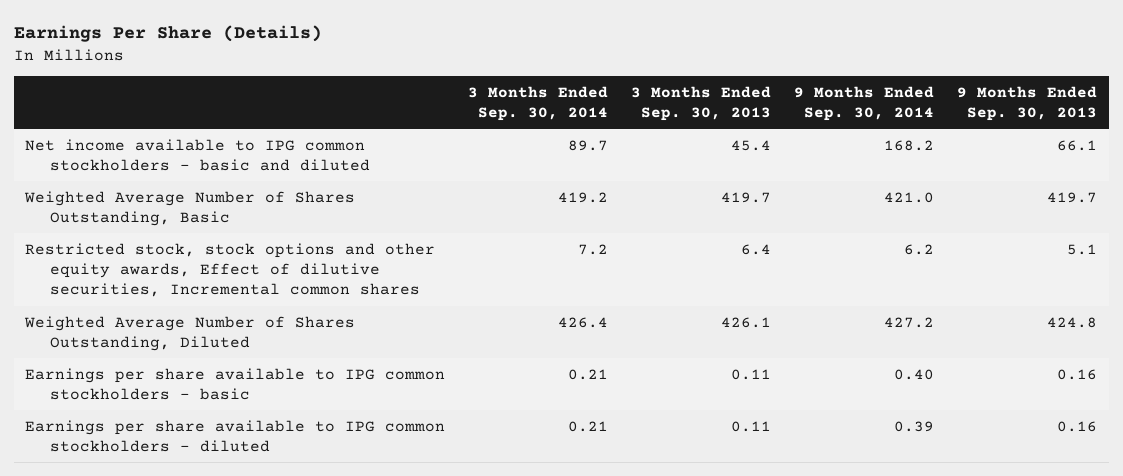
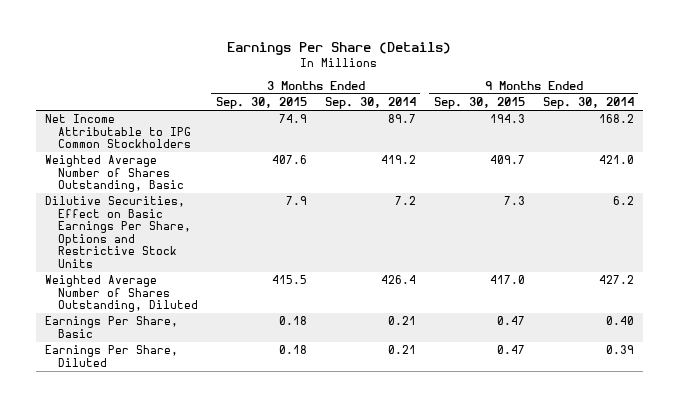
[631,85,772,121] 3 Months Ended Sep. 30, 2013 -> none
[957,85,1098,121] 9 Months Ended Sep. 30, 2013 -> none
none -> [215,97,307,110] Sep. 30, 2015
none -> [433,97,525,110] Sep. 30, 2015
[25,138,370,171] Net income available to IPG common stockholders - basic and diluted -> [44,114,191,149] Net Income Attributable to IPG Common Stockholders
[25,242,436,298] Restricted stock, stock options and other equity awards, Effect of dilutive securities, Incremental common shares -> [44,196,191,269] Dilutive Securities, Effect on Basic Earnings Per Share, Options and Restrictive Stock Units
[25,367,446,400] Earnings per share available to IPG common stockholders - basic -> [44,316,178,338] Earnings Per Share, Basic
[25,419,446,452] Earnings per share available to IPG common stockholders - diluted -> [44,345,178,367] Earnings Per Share, Diluted

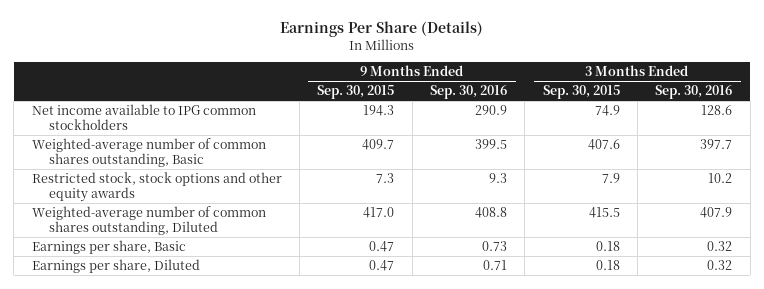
[324,97,416,110] Sep. 30, 2014 -> none
[542,97,634,110] Sep. 30, 2014 -> none
none -> [429,85,507,100] Sep. 30, 2016
none -> [655,85,733,100] Sep. 30, 2016
[44,114,191,149] Net Income Attributable to IPG Common Stockholders -> [31,104,256,130] Net income available to IPG common stockholders
[44,155,184,193] Weighted Average Number of Shares Outstanding, Basic -> [31,138,266,167] Weighted-average number of common shares outstanding, Basic
[44,196,191,269] Dilutive Securities, Effect on Basic Earnings Per Share, Options and Restrictive Stock Units -> [31,172,282,202] Restricted stock, stock options and other equity awards
[44,275,198,313] Weighted Average Number of Shares Outstanding, Diluted -> [31,206,266,235] Weighted-average number of common shares outstanding, Diluted
[44,316,178,338] Earnings Per Share, Basic -> [31,240,186,255] Earnings per share, Basic
[44,345,178,367] Earnings Per Share, Diluted -> [31,259,200,274] Earnings per share, Diluted

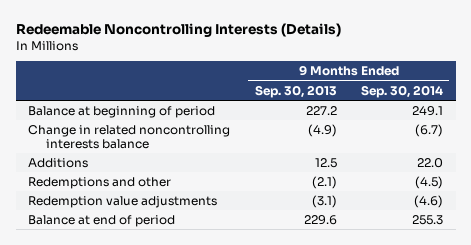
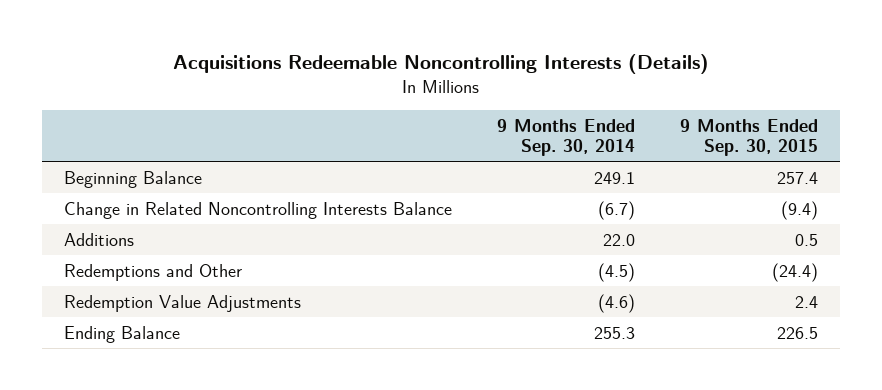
[15,22,341,37] Redeemable Noncontrolling Interests (Details) -> [173,54,710,75] Acquisitions Redeemable Noncontrolling Interests (Details)
[254,84,337,98] Sep. 30, 2013 -> none
none -> [679,118,818,157] 9 Months Ended Sep. 30, 2015
[27,106,215,119] Balance at beginning of period -> [64,170,203,188] Beginning Balance
[27,125,230,149] Change in related noncontrolling interests balance -> [64,201,453,219] Change in Related Noncontrolling Interests Balance
[27,177,171,190] Redemptions and other -> [64,263,243,281] Redemptions and Other
[27,196,217,209] Redemption value adjustments -> [64,294,302,312] Redemption Value Adjustments
[27,215,175,228] Balance at end of period -> [64,325,181,343] Ending Balance

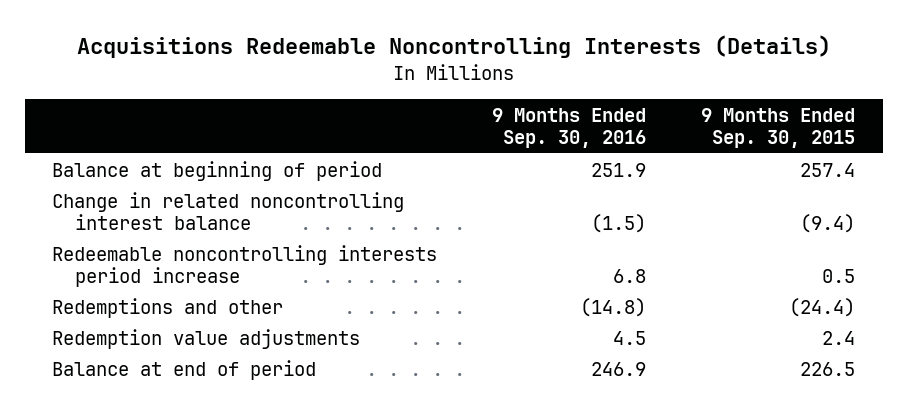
[497,118,636,157] 9 Months Ended Sep. 30, 2014 -> none
none -> [492,108,647,149] 9 Months Ended Sep. 30, 2016
[64,170,203,188] Beginning Balance -> [52,160,383,181] Balance at beginning of period
[64,201,453,219] Change in Related Noncontrolling Interests Balance -> [52,191,405,230] Change in related noncontrolling interest balance
[64,232,135,246] Additions -> [52,244,438,287] Redeemable noncontrolling interests period increase
[64,263,243,281] Redemptions and Other -> [52,297,284,318] Redemptions and other
[64,294,302,312] Redemption Value Adjustments -> [52,328,361,349] Redemption value adjustments
[64,325,181,343] Ending Balance -> [52,359,317,380] Balance at end of period

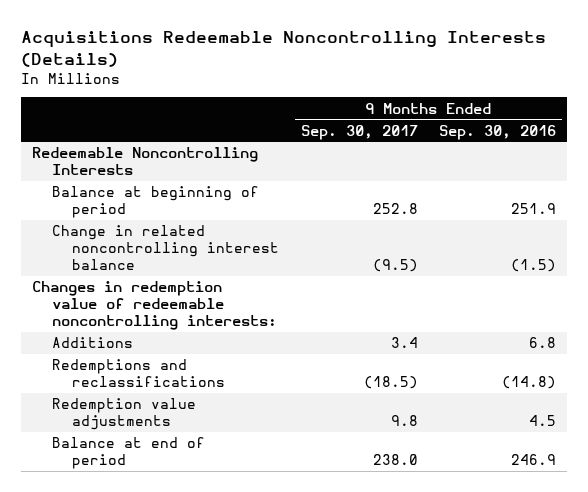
[701,108,856,149] 9 Months Ended Sep. 30, 2015 -> none
none -> [300,124,418,140] Sep. 30, 2017
none -> [32,147,259,176] Redeemable Noncontrolling Interests
none -> [32,281,278,331] Changes in redemption value of redeemable noncontrolling interests:
[52,244,438,287] Redeemable noncontrolling interests period increase -> [52,337,134,349] Additions
[52,297,284,318] Redemptions and other -> [52,359,225,388] Redemptions and reclassifications

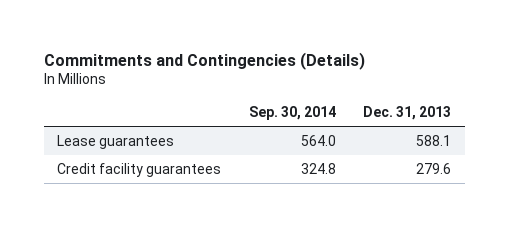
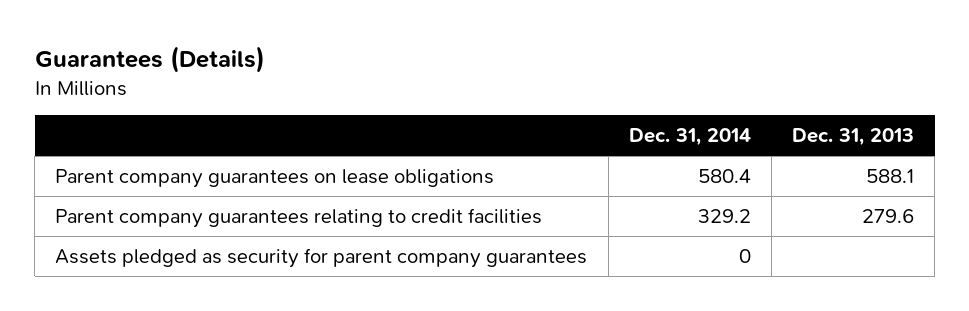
[43,51,365,70] Commitments and Contingencies (Details) -> [34,45,265,73] Guarantees (Details)
[248,106,336,121] Sep. 30, 2014 -> none
none -> [628,128,751,147] Dec. 31, 2014
[57,134,175,149] Lease guarantees -> [55,169,495,189] Parent company guarantees on lease obligations
[57,162,222,177] Credit facility guarantees -> [55,208,543,229] Parent company guarantees relating to credit facilities
none -> [55,248,588,269] Assets pledged as security for parent company guarantees

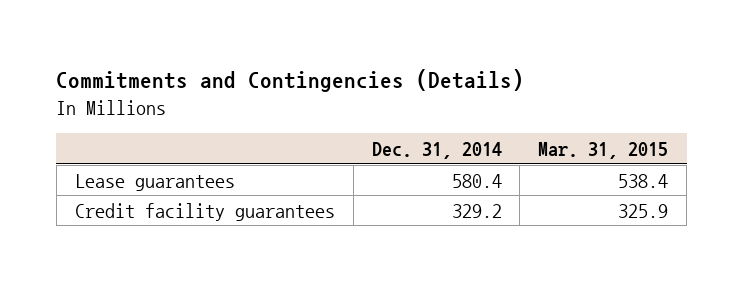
[34,45,265,73] Guarantees (Details) -> [56,68,525,92] Commitments and Contingencies (Details)
[792,128,915,147] Dec. 31, 2013 -> none
none -> [538,141,669,159] Mar. 31, 2015
[55,248,588,269] Assets pledged as security for parent company guarantees -> none
[55,169,495,189] Parent company guarantees on lease obligations -> [74,173,235,191] Lease guarantees
[55,208,543,229] Parent company guarantees relating to credit facilities -> [74,202,335,221] Credit facility guarantees

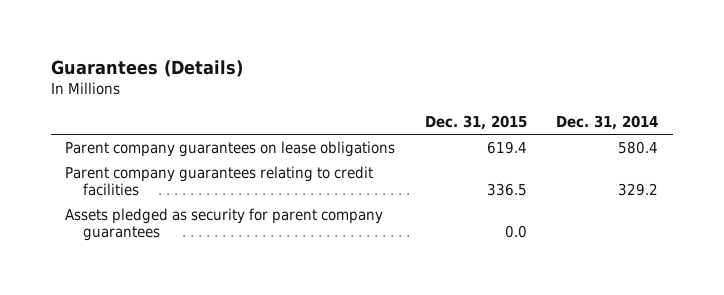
[56,68,525,92] Commitments and Contingencies (Details) -> [50,59,243,77] Guarantees (Details)
[538,141,669,159] Mar. 31, 2015 -> none
none -> [424,115,527,131] Dec. 31, 2015
[74,173,235,191] Lease guarantees -> [65,140,396,157] Parent company guarantees on lease obligations
[74,202,335,221] Credit facility guarantees -> [65,165,374,197] Parent company guarantees relating to credit facilities
none -> [65,207,384,242] Assets pledged as security for parent company guarantees

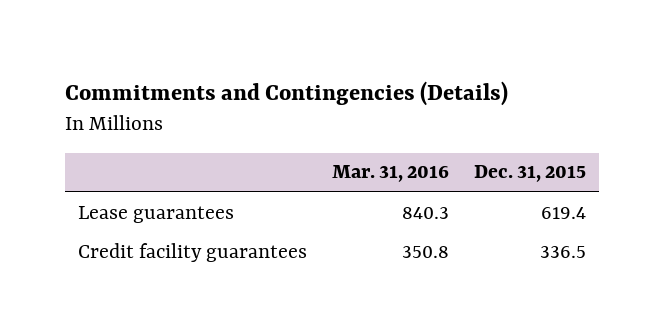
[50,59,243,77] Guarantees (Details) -> [65,80,509,106] Commitments and Contingencies (Details)
[556,115,659,131] Dec. 31, 2014 -> none
none -> [332,165,450,183] Mar. 31, 2016
[65,207,384,242] Assets pledged as security for parent company guarantees -> none
[65,140,396,157] Parent company guarantees on lease obligations -> [77,205,234,223] Lease guarantees
[65,165,374,197] Parent company guarantees relating to credit facilities -> [77,242,307,262] Credit facility guarantees

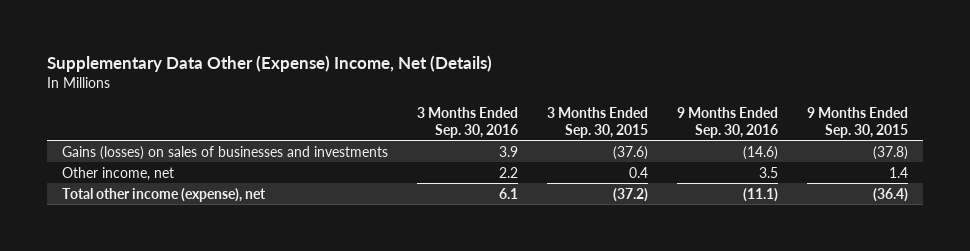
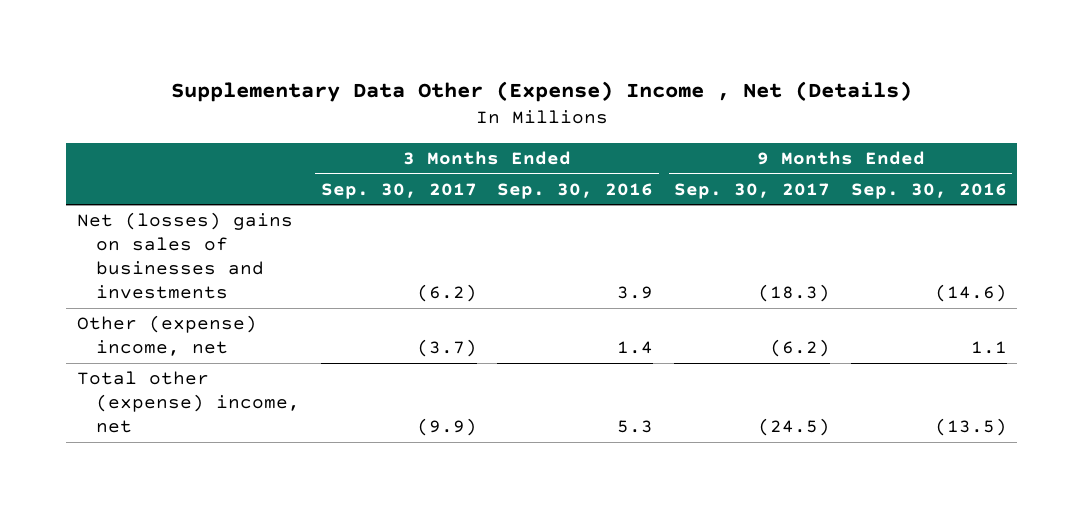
[47,55,493,73] Supplementary Data Other (Expense) Income, Net (Details) -> [170,80,912,102] Supplementary Data Other (Expense) Income , Net (Details)
[546,107,648,138] 3 Months Ended Sep. 30, 2015 -> none
[807,107,909,138] 9 Months Ended Sep. 30, 2015 -> none
none -> [320,182,477,199] Sep. 30, 2017
none -> [674,182,831,199] Sep. 30, 2017
[61,145,388,160] Gains (losses) on sales of businesses and investments -> [76,212,293,300] Net (losses) gains on sales of businesses and investments
[61,166,174,181] Other income, net -> [76,315,257,357] Other (expense) income, net
[498,166,518,178] 2.2 -> [617,341,654,355] 1.4
[759,166,779,178] 3.5 -> [970,341,1007,355] 1.1
[61,187,266,202] Total other income (expense), net -> [76,371,300,434] Total other (expense) income, net
[498,187,518,199] 6.1 -> [617,420,654,434] 5.3
[743,187,779,202] (11.1) -> [934,418,1007,437] (13.5)

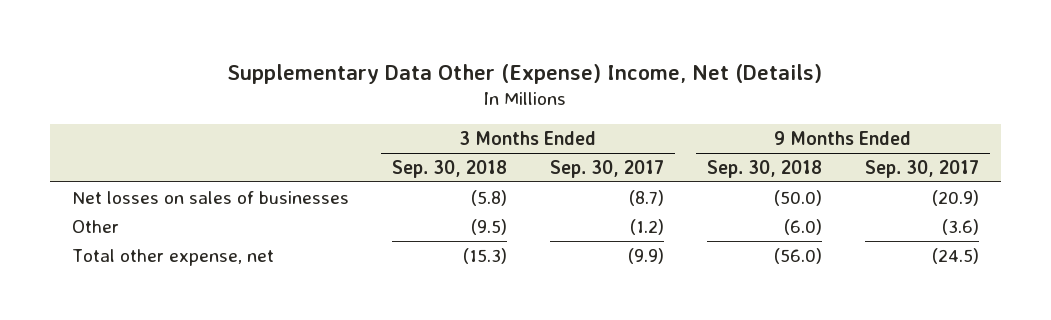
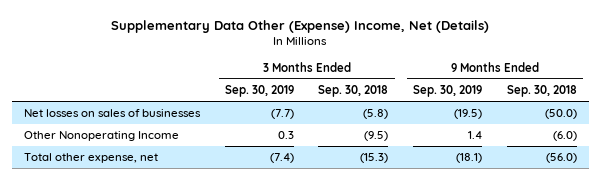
[549,159,664,178] Sep. 30, 2017 -> none
[865,159,980,178] Sep. 30, 2017 -> none
none -> [224,84,294,97] Sep. 30, 2019
none -> [413,84,483,97] Sep. 30, 2019
[71,219,119,233] Other -> [24,131,180,142] Other Nonoperating Income

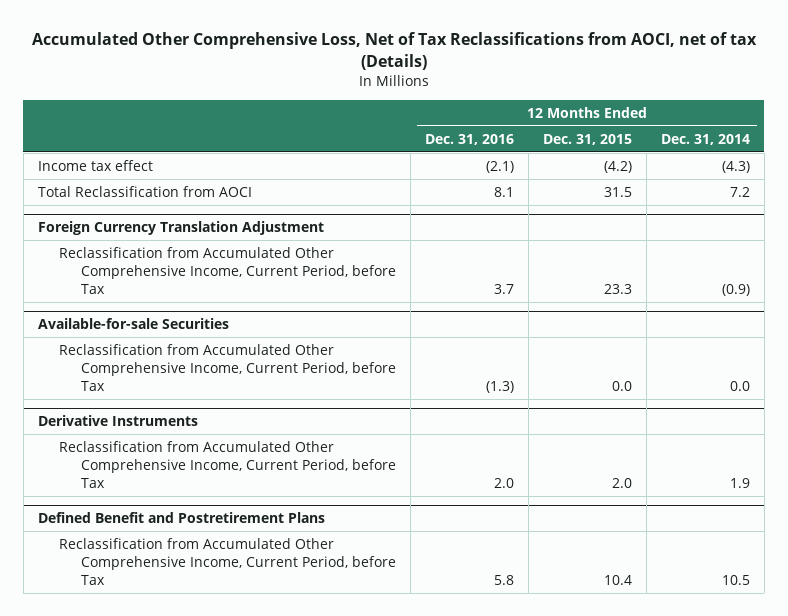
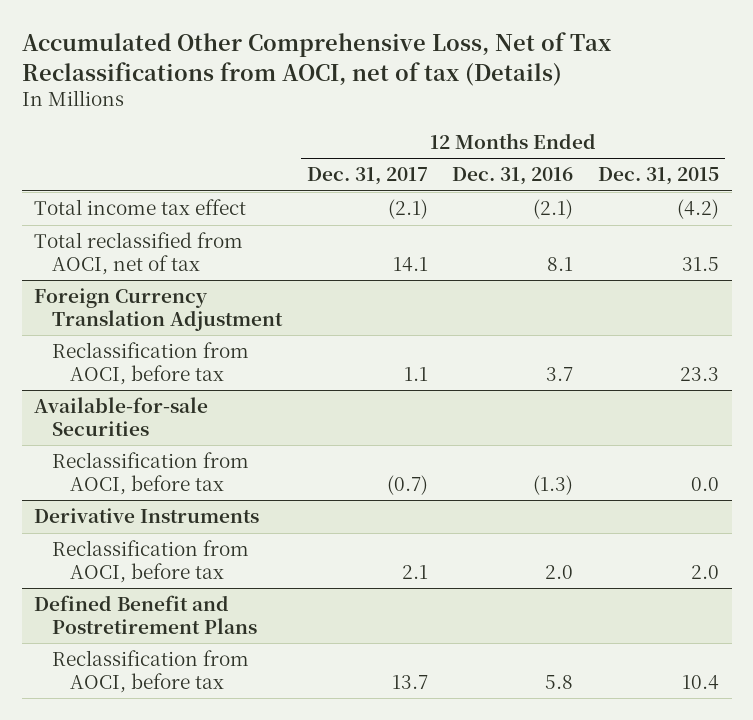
[660,133,750,145] Dec. 31, 2014 -> none
none -> [306,167,428,186] Dec. 31, 2017
[37,159,153,171] Income tax effect -> [34,199,247,216] Total income tax effect
[37,185,252,197] Total Reclassification from AOCI -> [34,232,244,275] Total reclassified from AOCI, net of tax
[59,246,396,295] Reclassification from Accumulated Other Comprehensive Income, Current Period, before Tax -> [52,342,250,385] Reclassification from AOCI, before tax
[59,343,396,392] Reclassification from Accumulated Other Comprehensive Income, Current Period, before Tax -> [52,452,250,495] Reclassification from AOCI, before tax
[59,440,396,489] Reclassification from Accumulated Other Comprehensive Income, Current Period, before Tax -> [52,540,250,583] Reclassification from AOCI, before tax
[59,537,396,586] Reclassification from Accumulated Other Comprehensive Income, Current Period, before Tax -> [52,650,250,693] Reclassification from AOCI, before tax

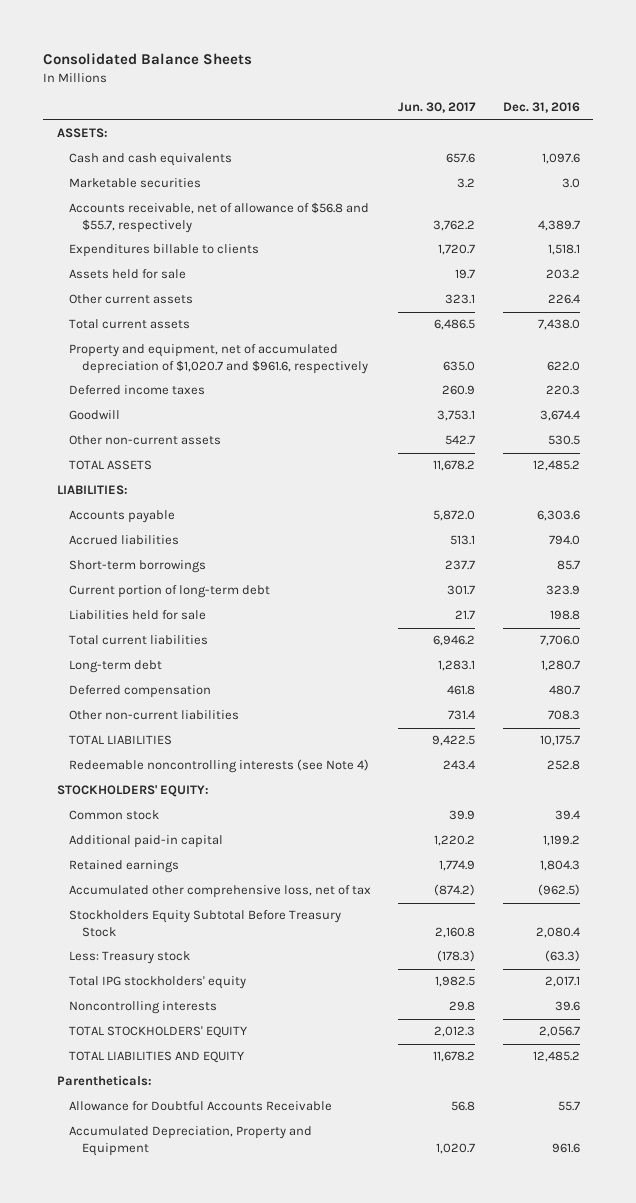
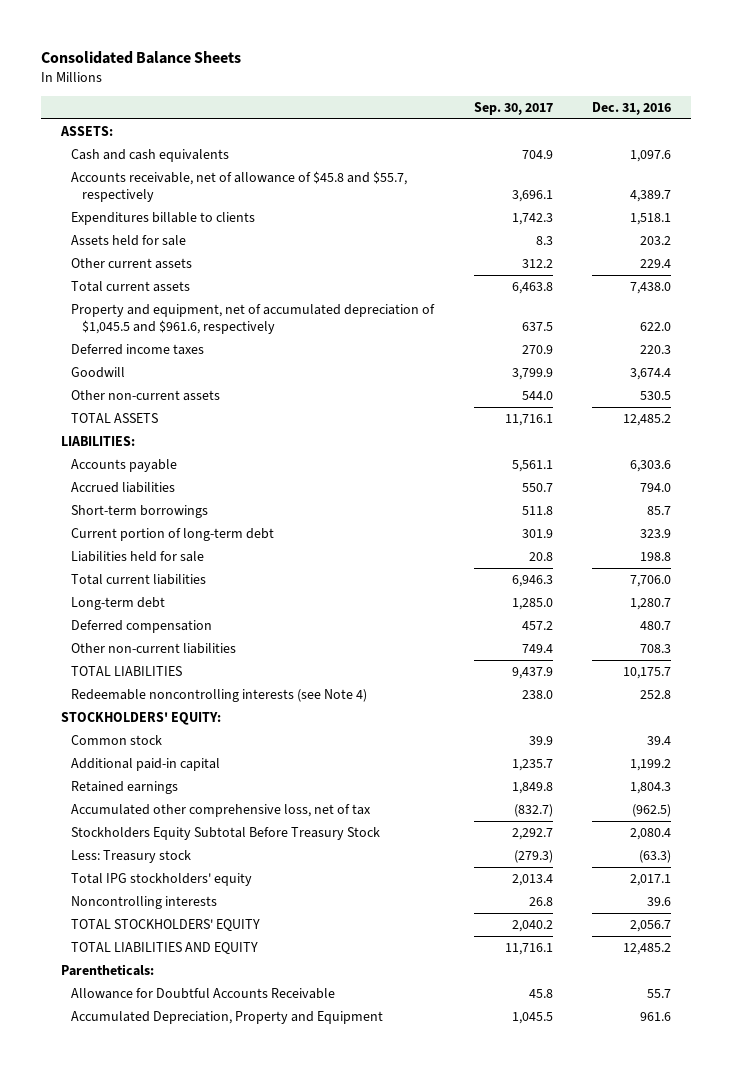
[398,102,477,114] Jun. 30, 2017 -> none
none -> [473,101,553,115] Sep. 30, 2017
[69,178,202,189] Marketable securities -> none
[69,202,370,233] Accounts receivable, net of allowance of $56.8 and $55.7, respectively -> [71,171,408,203] Accounts receivable, net of allowance of $45.8 and $55.7, respectively
[547,294,580,305] 226.4 -> [640,259,672,269] 229.4
[69,344,368,374] Property and equipment, net of accumulated depreciation of $1,020.7 and $961.6, respectively -> [71,304,436,335] Property and equipment, net of accumulated depreciation of $1,045.5 and $961.6, respectively

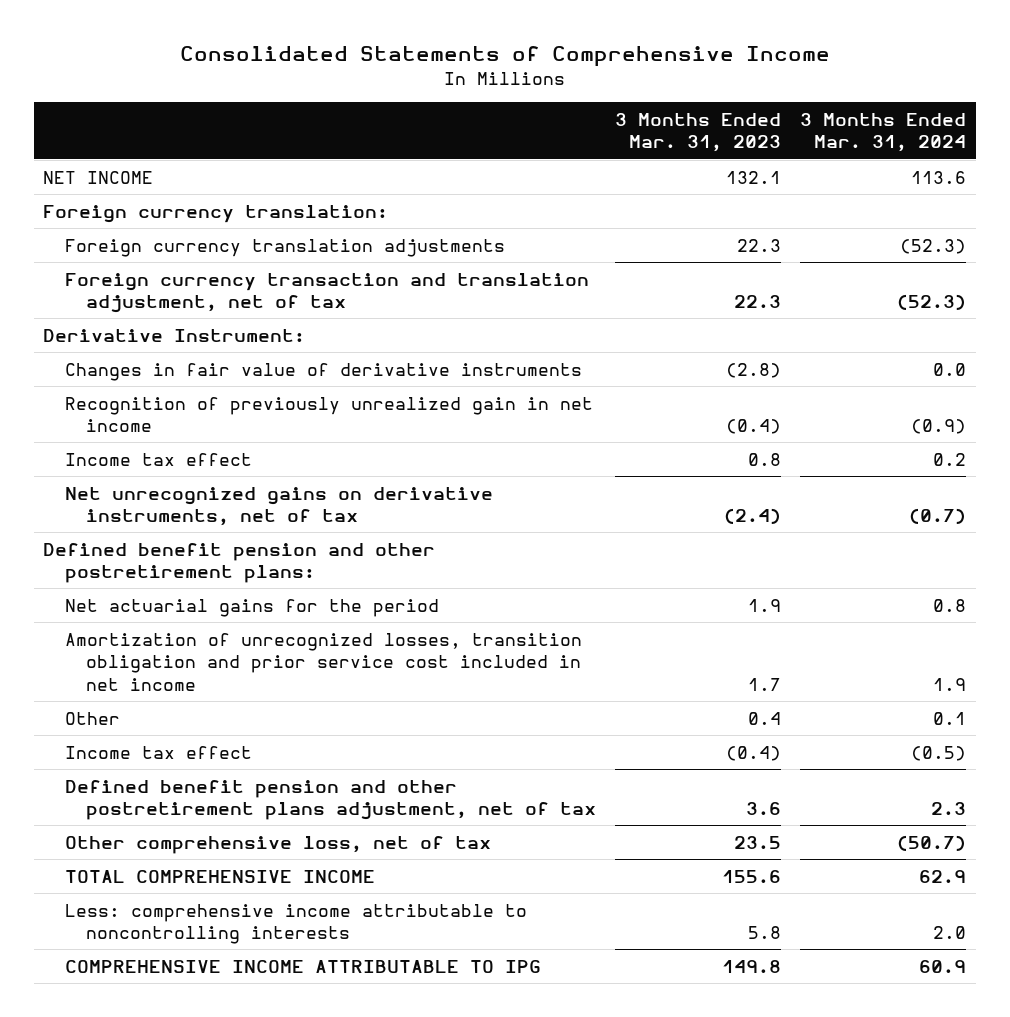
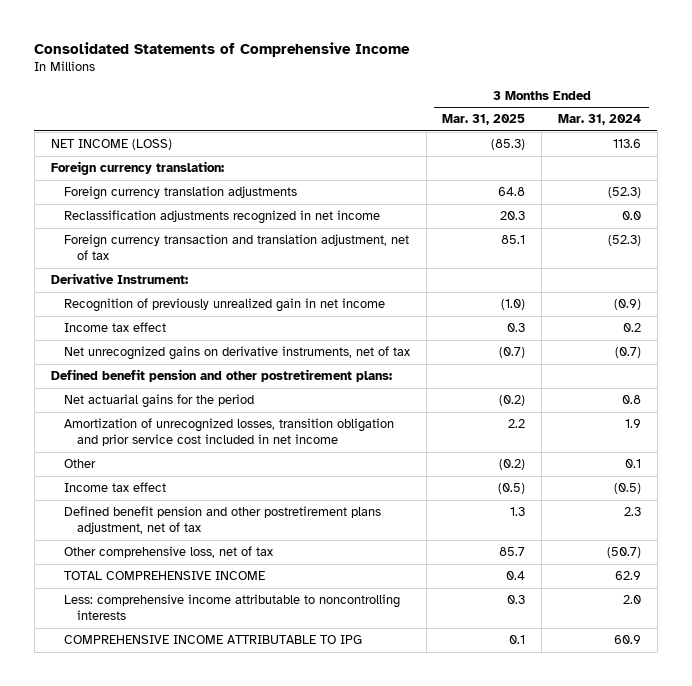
[615,112,782,153] 3 Months Ended Mar. 31, 2023 -> none
none -> [442,114,526,126] Mar. 31, 2025
[43,170,154,184] NET INCOME -> [50,139,172,151] NET INCOME (LOSS)
none -> [63,210,380,225] Reclassification adjustments recognized in net income
[64,362,582,381] Changes in fair value of derivative instruments -> none

